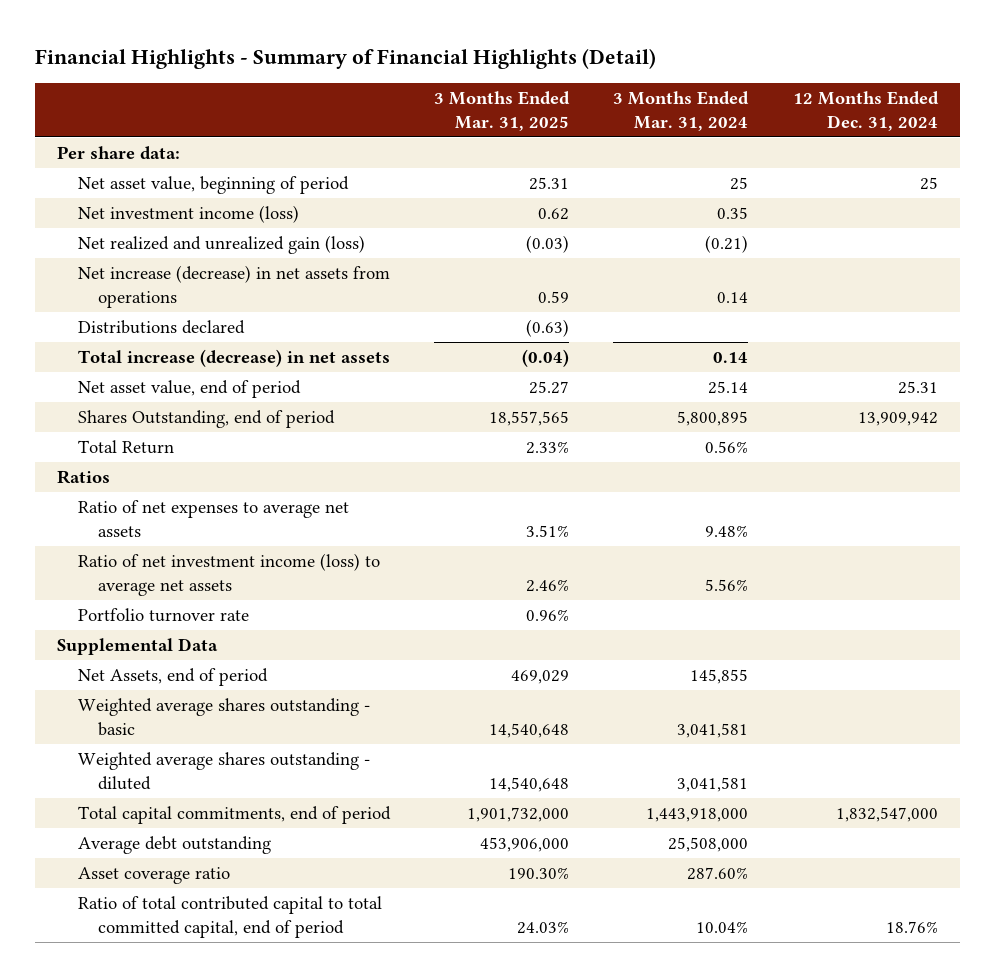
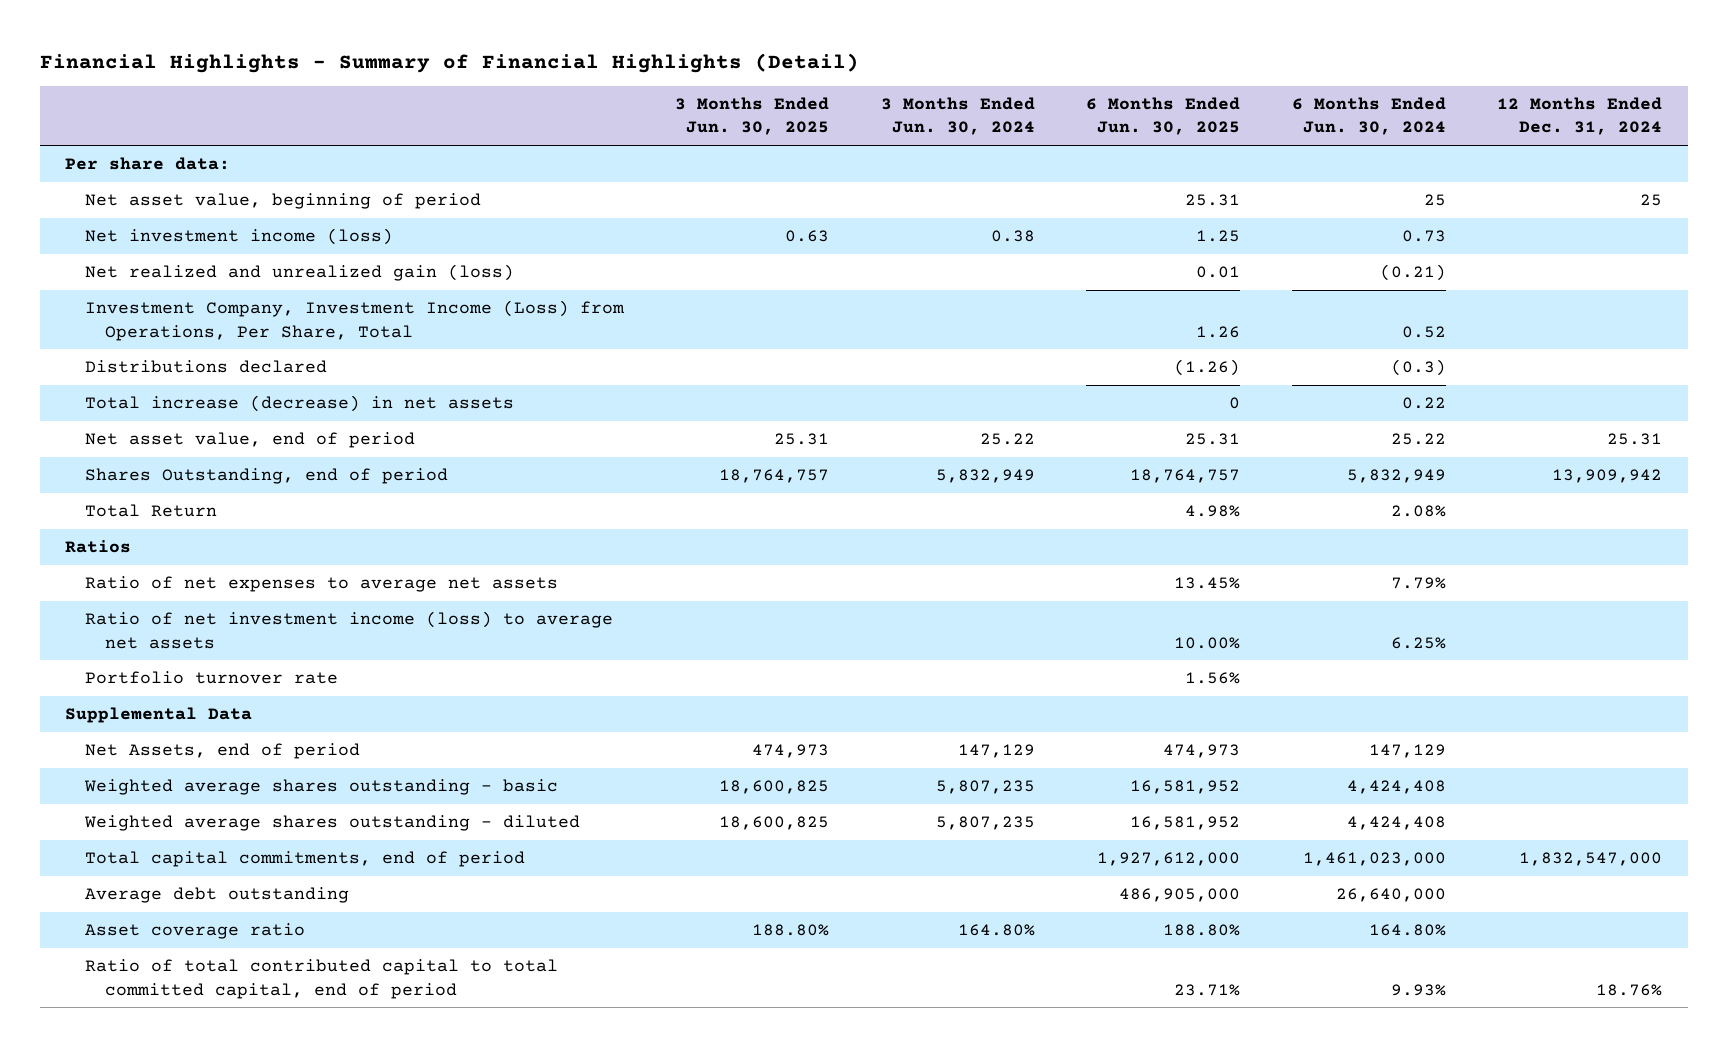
[434,90,571,131] 3 Months Ended Mar. 31, 2025 -> none
[613,90,750,131] 3 Months Ended Mar. 31, 2024 -> none
none -> [675,96,830,136] 3 Months Ended Jun. 30, 2025
none -> [880,96,1035,136] 3 Months Ended Jun. 30, 2024
none -> [1086,96,1241,136] 6 Months Ended Jun. 30, 2025
none -> [1291,96,1446,136] 6 Months Ended Jun. 30, 2024
[77,265,390,309] Net increase (decrease) in net assets from operations -> [84,300,625,341] Investment Company, Investment Income (Loss) from Operations, Per Share, Total

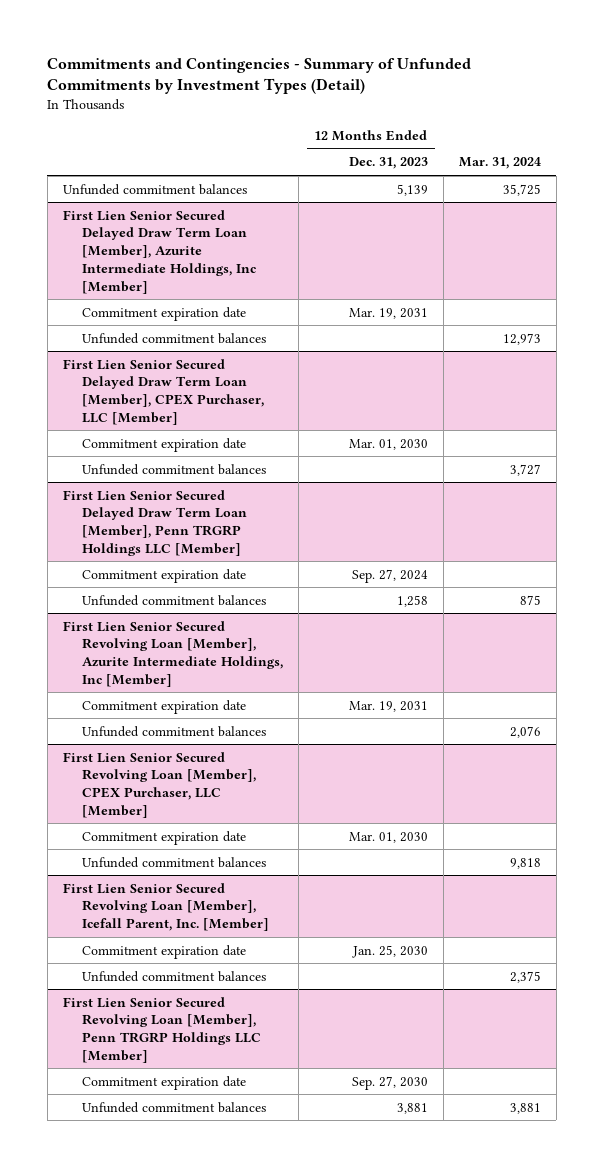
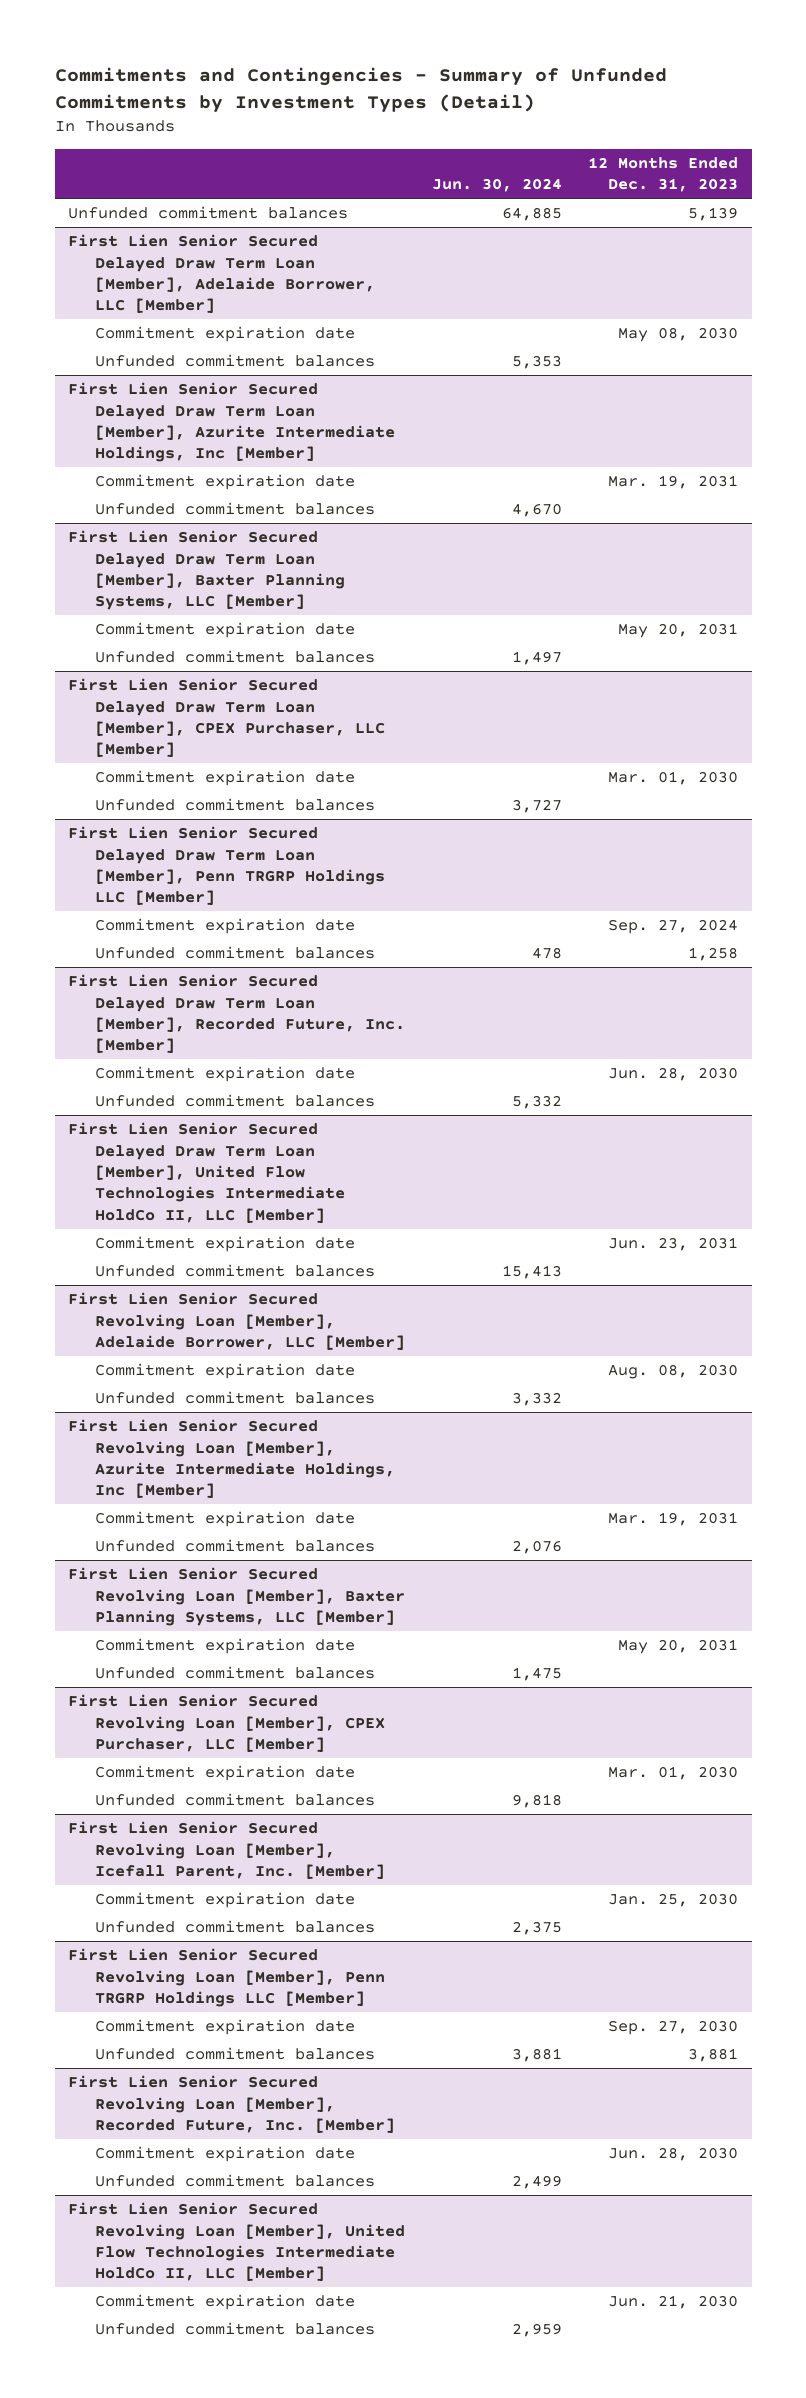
[458,157,541,170] Mar. 31, 2024 -> none
none -> [431,178,562,193] Jun. 30, 2024
none -> [68,234,375,314] First Lien Senior Secured Delayed Draw Term Loan [Member], Adelaide Borrower, LLC [Member]
none -> [94,326,355,343] Commitment expiration date
none -> [94,354,375,368] Unfunded commitment balances
none -> [68,530,345,611] First Lien Senior Secured Delayed Draw Term Loan [Member], Baxter Planning Systems, LLC [Member]
none -> [94,622,355,639] Commitment expiration date
none -> [94,650,375,664] Unfunded commitment balances
none -> [68,974,405,1054] First Lien Senior Secured Delayed Draw Term Loan [Member], Recorded Future, Inc. [Member]
none -> [94,1066,355,1083] Commitment expiration date
none -> [94,1094,375,1108] Unfunded commitment balances
none -> [68,1122,345,1223] First Lien Senior Secured Delayed Draw Term Loan [Member], United Flow Technologies Intermediate HoldCo II, LLC [Member]
none -> [94,1236,355,1253] Commitment expiration date
none -> [94,1264,375,1278] Unfunded commitment balances
none -> [68,1292,405,1350] First Lien Senior Secured Revolving Loan [Member], Adelaide Borrower, LLC [Member]
none -> [94,1363,355,1380] Commitment expiration date
none -> [94,1391,375,1405] Unfunded commitment balances
none -> [68,1567,405,1626] First Lien Senior Secured Revolving Loan [Member], Baxter Planning Systems, LLC [Member]
none -> [94,1638,355,1655] Commitment expiration date
none -> [94,1666,375,1680] Unfunded commitment balances
none -> [68,2075,395,2133] First Lien Senior Secured Revolving Loan [Member], Recorded Future, Inc. [Member]
none -> [94,2146,355,2163] Commitment expiration date
none -> [94,2174,375,2188] Unfunded commitment balances
none -> [68,2202,405,2282] First Lien Senior Secured Revolving Loan [Member], United Flow Technologies Intermediate HoldCo II, LLC [Member]
none -> [94,2294,355,2311] Commitment expiration date
none -> [94,2322,375,2336] Unfunded commitment balances

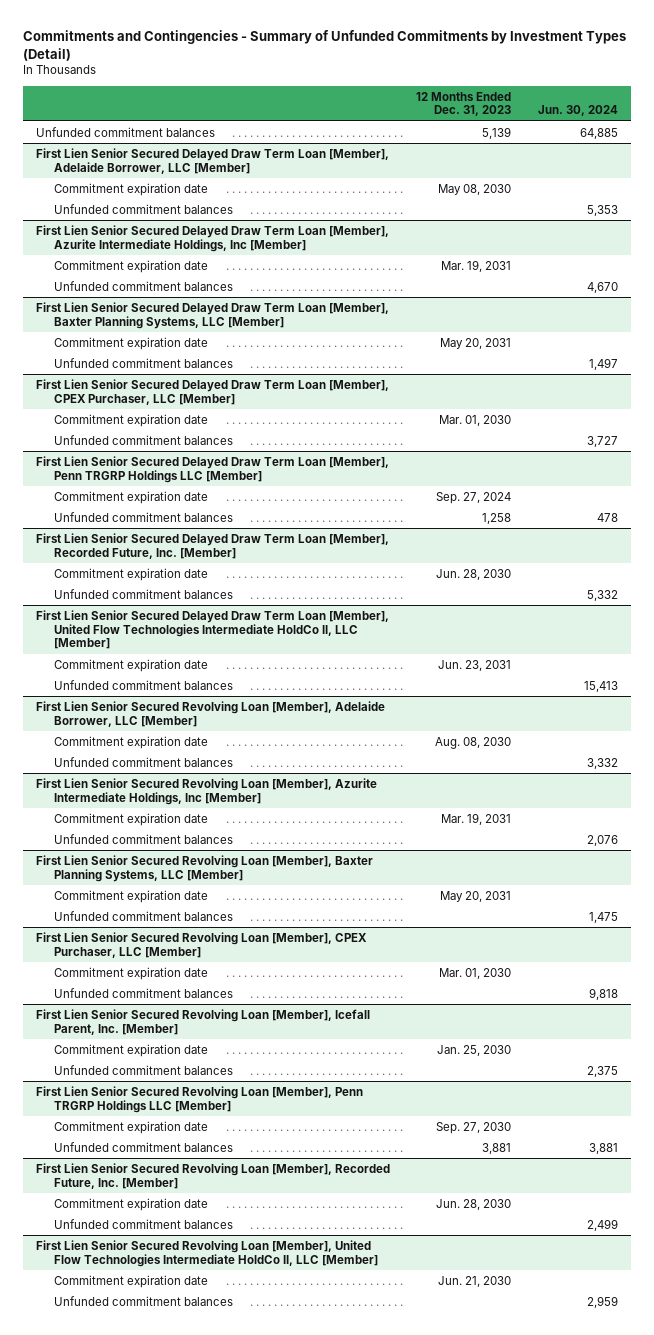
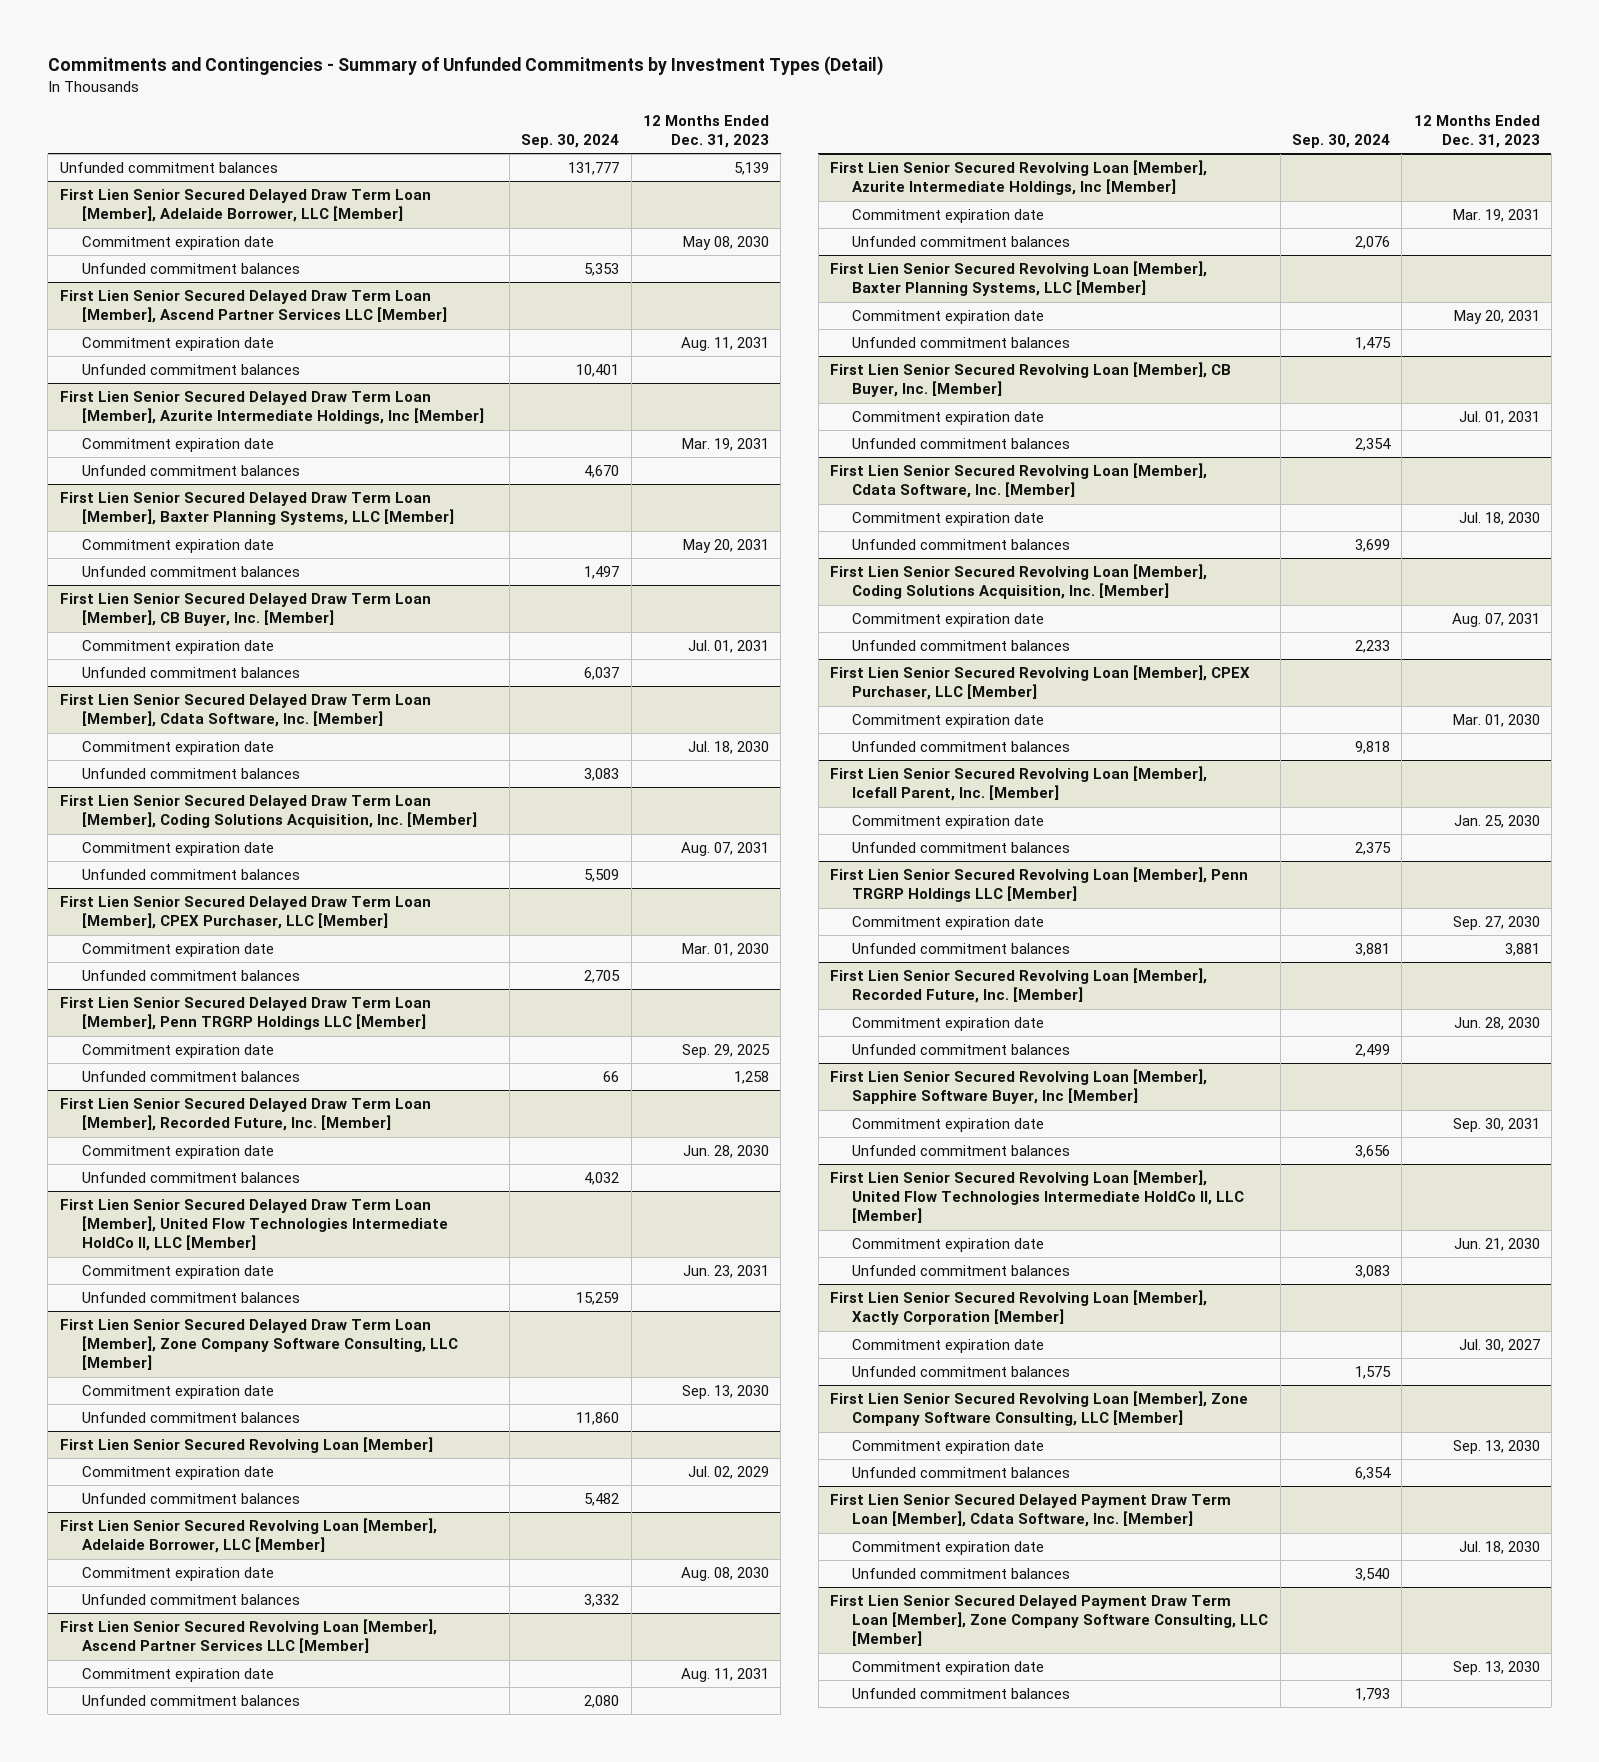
[537,105,618,117] Jun. 30, 2024 -> none
none -> [521,133,620,148] Sep. 30, 2024
none -> [59,290,447,324] First Lien Senior Secured Delayed Draw Term Loan [Member], Ascend Partner Services LLC [Member]
none -> [81,337,274,352] Commitment expiration date
none -> [81,364,300,376] Unfunded commitment balances
none -> [59,593,431,627] First Lien Senior Secured Delayed Draw Term Loan [Member], CB Buyer, Inc. [Member]
none -> [81,640,274,655] Commitment expiration date
none -> [81,667,300,679] Unfunded commitment balances
none -> [59,694,431,728] First Lien Senior Secured Delayed Draw Term Loan [Member], Cdata Software, Inc. [Member]
none -> [81,741,274,756] Commitment expiration date
none -> [81,768,300,780] Unfunded commitment balances
none -> [59,795,477,829] First Lien Senior Secured Delayed Draw Term Loan [Member], Coding Solutions Acquisition, Inc. [Member]
none -> [81,842,274,857] Commitment expiration date
none -> [81,869,300,881] Unfunded commitment balances
[436,491,512,504] Sep. 27, 2024 -> [681,1044,770,1059] Sep. 29, 2025
none -> [59,1319,458,1371] First Lien Senior Secured Delayed Draw Term Loan [Member], Zone Company Software Consulting, LLC [Member]
none -> [81,1385,274,1400] Commitment expiration date
none -> [81,1412,300,1424] Unfunded commitment balances
none -> [59,1437,433,1454] First Lien Senior Secured Revolving Loan [Member]
none -> [81,1466,274,1481] Commitment expiration date
none -> [81,1493,300,1505] Unfunded commitment balances
none -> [59,1619,437,1654] First Lien Senior Secured Revolving Loan [Member], Ascend Partner Services LLC [Member]
none -> [81,1668,274,1683] Commitment expiration date
none -> [81,1695,300,1707] Unfunded commitment balances
none -> [830,362,1232,398] First Lien Senior Secured Revolving Loan [Member], CB Buyer, Inc. [Member]
none -> [852,411,1045,426] Commitment expiration date
none -> [852,438,1071,450] Unfunded commitment balances
none -> [830,463,1208,499] First Lien Senior Secured Revolving Loan [Member], Cdata Software, Inc. [Member]
none -> [852,512,1045,527] Commitment expiration date
none -> [852,539,1071,551] Unfunded commitment balances
none -> [830,564,1208,600] First Lien Senior Secured Revolving Loan [Member], Coding Solutions Acquisition, Inc. [Member]
none -> [852,613,1045,628] Commitment expiration date
none -> [852,640,1071,652] Unfunded commitment balances
none -> [830,1069,1208,1105] First Lien Senior Secured Revolving Loan [Member], Sapphire Software Buyer, Inc [Member]
none -> [852,1118,1045,1133] Commitment expiration date
none -> [852,1145,1071,1157] Unfunded commitment balances
none -> [830,1290,1208,1326] First Lien Senior Secured Revolving Loan [Member], Xactly Corporation [Member]
none -> [852,1339,1045,1354] Commitment expiration date
none -> [852,1366,1071,1378] Unfunded commitment balances
none -> [830,1391,1249,1427] First Lien Senior Secured Revolving Loan [Member], Zone Company Software Consulting, LLC [Member]
none -> [852,1440,1045,1455] Commitment expiration date
none -> [852,1467,1071,1479] Unfunded commitment balances
none -> [830,1494,1232,1528] First Lien Senior Secured Delayed Payment Draw Term Loan [Member], Cdata Software, Inc. [Member]
none -> [852,1541,1045,1556] Commitment expiration date
none -> [852,1568,1071,1580] Unfunded commitment balances
none -> [830,1595,1269,1647] First Lien Senior Secured Delayed Payment Draw Term Loan [Member], Zone Company Software Consulting, LLC [Member]
none -> [852,1661,1045,1676] Commitment expiration date
none -> [852,1688,1071,1700] Unfunded commitment balances

